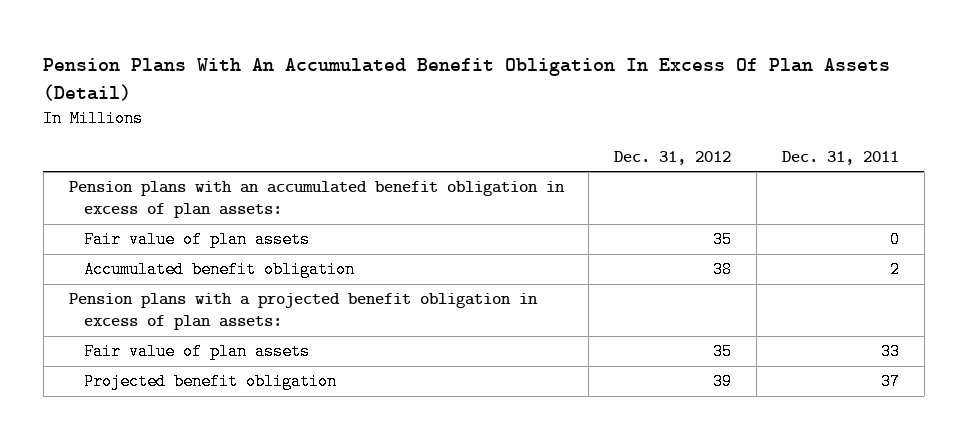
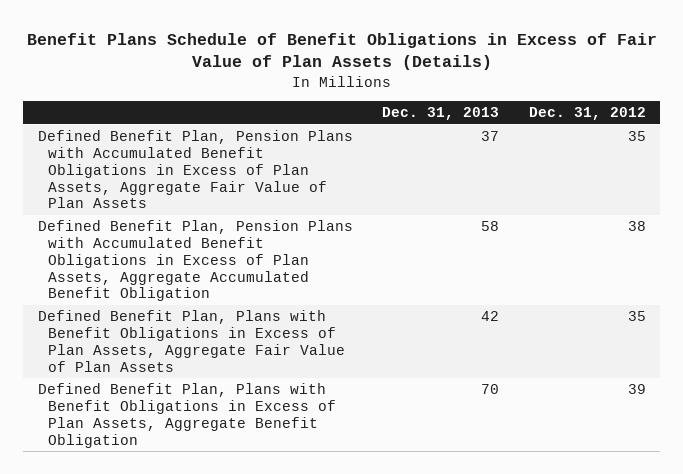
[43,58,891,101] Pension Plans With An Accumulated Benefit Obligation In Excess Of Plan Assets (Detail) -> [26,33,657,71] Benefit Plans Schedule of Benefit Obligations in Excess of Fair Value of Plan Assets (Details)
[782,150,900,165] Dec. 31, 2011 -> none
none -> [382,107,500,121] Dec. 31, 2013
[68,181,565,219] Pension plans with an accumulated benefit obligation in excess of plan assets: -> none
[68,293,538,331] Pension plans with a projected benefit obligation in excess of plan assets: -> none
[84,231,311,249] Fair value of plan assets -> [37,130,353,209] Defined Benefit Plan, Pension Plans with Accumulated Benefit Obligations in Excess of Plan Assets, Aggregate Fair Value of Plan Assets
[84,261,356,279] Accumulated benefit obligation -> [37,220,353,302] Defined Benefit Plan, Pension Plans with Accumulated Benefit Obligations in Excess of Plan Assets, Aggregate Accumulated Benefit Obligation
[84,343,311,361] Fair value of plan assets -> [37,310,346,372] Defined Benefit Plan, Plans with Benefit Obligations in Excess of Plan Assets, Aggregate Fair Value of Plan Assets
[84,373,338,391] Projected benefit obligation -> [37,383,337,448] Defined Benefit Plan, Plans with Benefit Obligations in Excess of Plan Assets, Aggregate Benefit Obligation

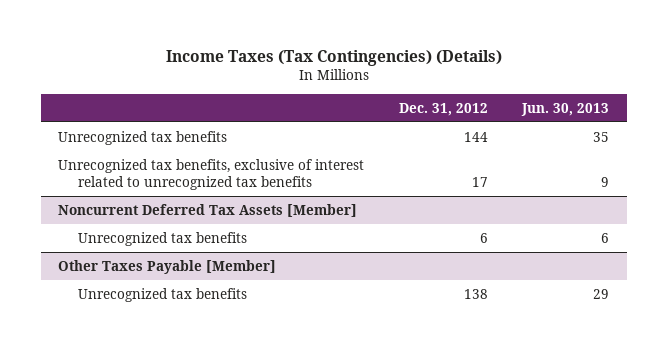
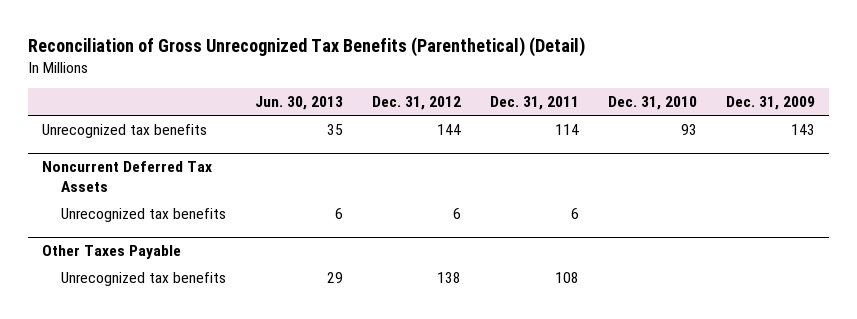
[165,49,502,66] Income Taxes (Tax Contingencies) (Details) -> [27,36,585,57] Reconciliation of Gross Unrecognized Tax Benefits (Parenthetical) (Detail)
none -> [489,96,579,111] Dec. 31, 2011
none -> [607,96,697,111] Dec. 31, 2010
none -> [725,96,815,111] Dec. 31, 2009
[58,158,365,191] Unrecognized tax benefits, exclusive of interest related to unrecognized tax benefits -> none
[58,203,358,217] Noncurrent Deferred Tax Assets [Member] -> [42,161,213,193] Noncurrent Deferred Tax Assets
[58,259,277,274] Other Taxes Payable [Member] -> [42,245,182,260] Other Taxes Payable

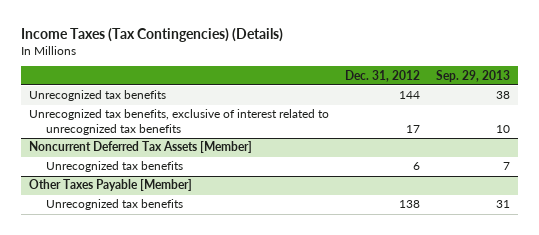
[27,36,585,57] Reconciliation of Gross Unrecognized Tax Benefits (Parenthetical) (Detail) -> [21,28,284,43] Income Taxes (Tax Contingencies) (Details)
[254,96,343,111] Jun. 30, 2013 -> none
[489,96,579,111] Dec. 31, 2011 -> none
[607,96,697,111] Dec. 31, 2010 -> none
[725,96,815,111] Dec. 31, 2009 -> none
none -> [435,69,510,82] Sep. 29, 2013
none -> [29,109,330,135] Unrecognized tax benefits, exclusive of interest related to unrecognized tax benefits
[42,161,213,193] Noncurrent Deferred Tax Assets -> [29,141,253,154] Noncurrent Deferred Tax Assets [Member]
[42,245,182,260] Other Taxes Payable -> [29,179,193,192] Other Taxes Payable [Member]

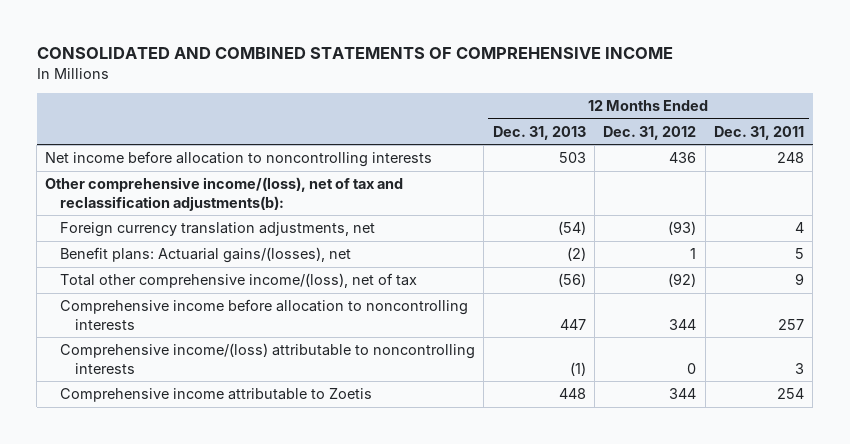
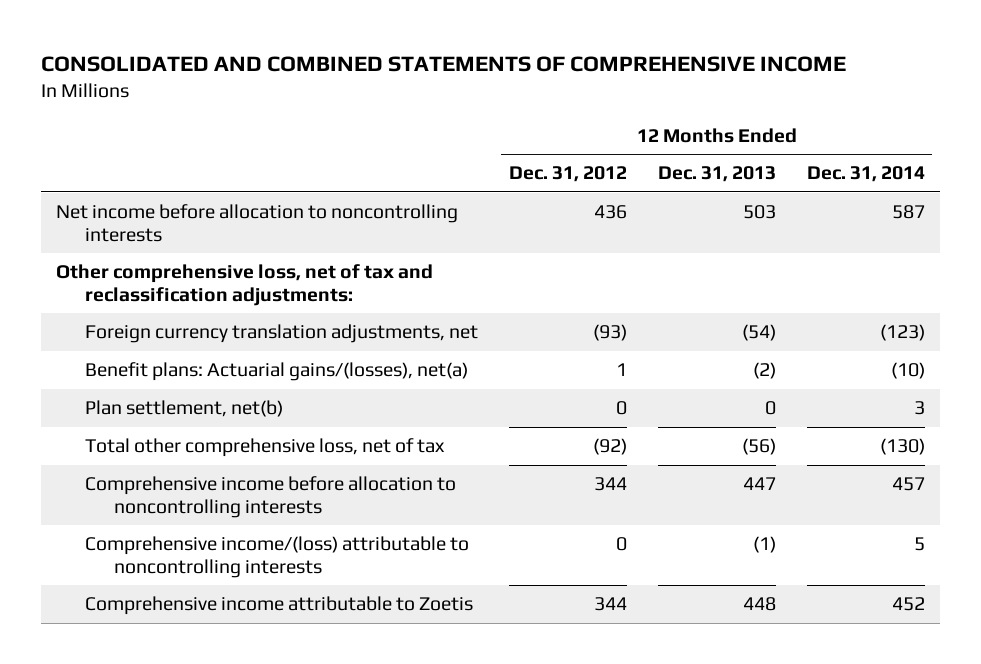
[714,125,805,140] Dec. 31, 2011 -> none
none -> [806,166,925,183] Dec. 31, 2014
[45,177,404,211] Other comprehensive income/(loss), net of tax and reclassification adjustments(b): -> [56,264,434,306] Other comprehensive loss, net of tax and reclassification adjustments:
[60,247,352,264] Benefit plans: Actuarial gains/(losses), net -> [85,362,469,382] Benefit plans: Actuarial gains/(losses), net(a)
none -> [85,400,284,418] Plan settlement, net(b)
[60,273,418,289] Total other comprehensive income/(loss), net of tax -> [85,438,446,458] Total other comprehensive loss, net of tax

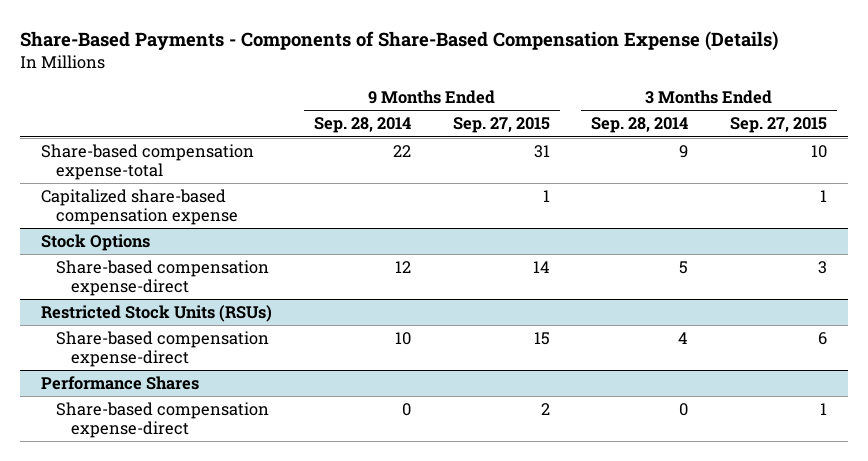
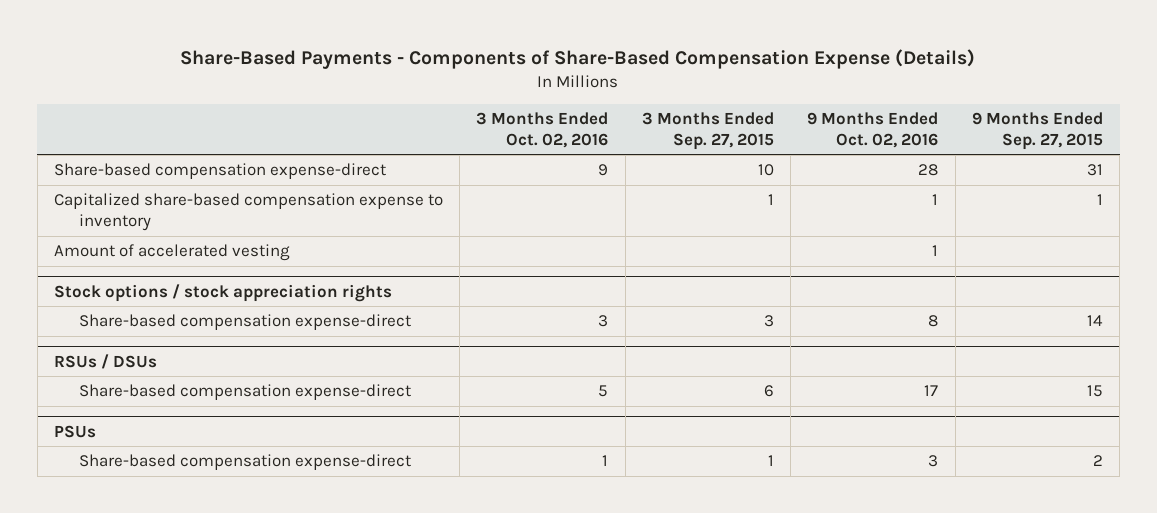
[313,117,411,134] Sep. 28, 2014 -> none
[591,117,689,134] Sep. 28, 2014 -> none
none -> [476,111,609,148] 3 Months Ended Oct. 02, 2016
none -> [807,111,939,148] 9 Months Ended Oct. 02, 2016
[41,144,255,180] Share-based compensation expense-total -> [53,163,386,180] Share-based compensation expense-direct
[41,189,239,225] Capitalized share-based compensation expense -> [53,193,443,232] Capitalized share-based compensation expense to inventory
none -> [53,244,290,262] Amount of accelerated vesting
[41,234,151,252] Stock Options -> [53,283,392,302] Stock options / stock appreciation rights
[41,305,273,323] Restricted Stock Units (RSUs) -> [53,353,157,369] RSUs / DSUs
[41,376,200,391] Performance Shares -> [53,424,96,438] PSUs

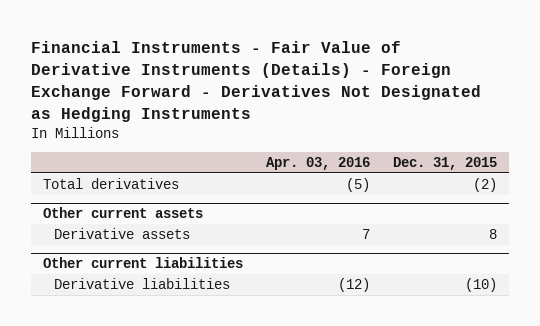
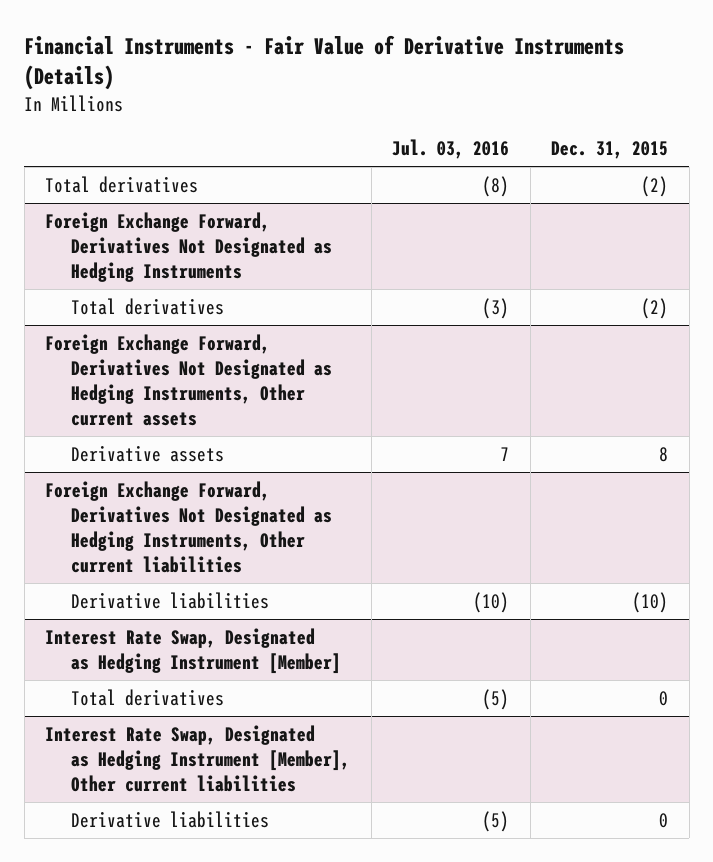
[31,41,482,122] Financial Instruments - Fair Value of Derivative Instruments (Details) - Foreign Exchange Forward - Derivatives Not Designated as Hedging Instruments -> [24,35,625,91] Financial Instruments - Fair Value of Derivative Instruments (Details)
[266,156,371,170] Apr. 03, 2016 -> none
none -> [392,138,510,159] Jul. 03, 2016
[42,207,203,219] Other current assets -> none
none -> [45,211,333,282] Foreign Exchange Forward, Derivatives Not Designated as Hedging Instruments
none -> [71,297,225,315] Total derivatives
none -> [45,333,333,426] Foreign Exchange Forward, Derivatives Not Designated as Hedging Instruments, Other current assets
[42,257,243,269] Other current liabilities -> none
none -> [45,480,333,573] Foreign Exchange Forward, Derivatives Not Designated as Hedging Instruments, Other current liabilities
none -> [45,627,342,674] Interest Rate Swap, Designated as Hedging Instrument [Member]
none -> [71,688,225,706] Total derivatives
none -> [45,724,351,792] Interest Rate Swap, Designated as Hedging Instrument [Member], Other current liabilities
none -> [71,810,270,828] Derivative liabilities

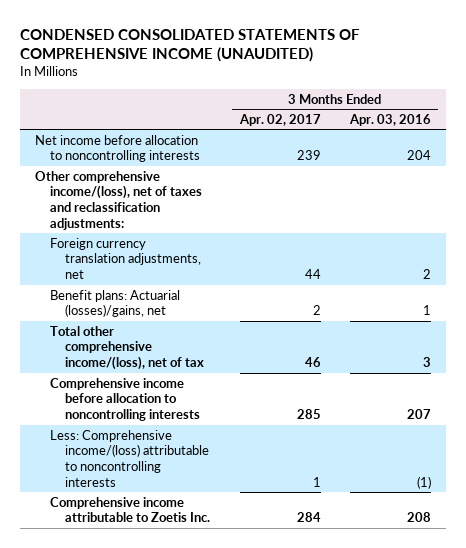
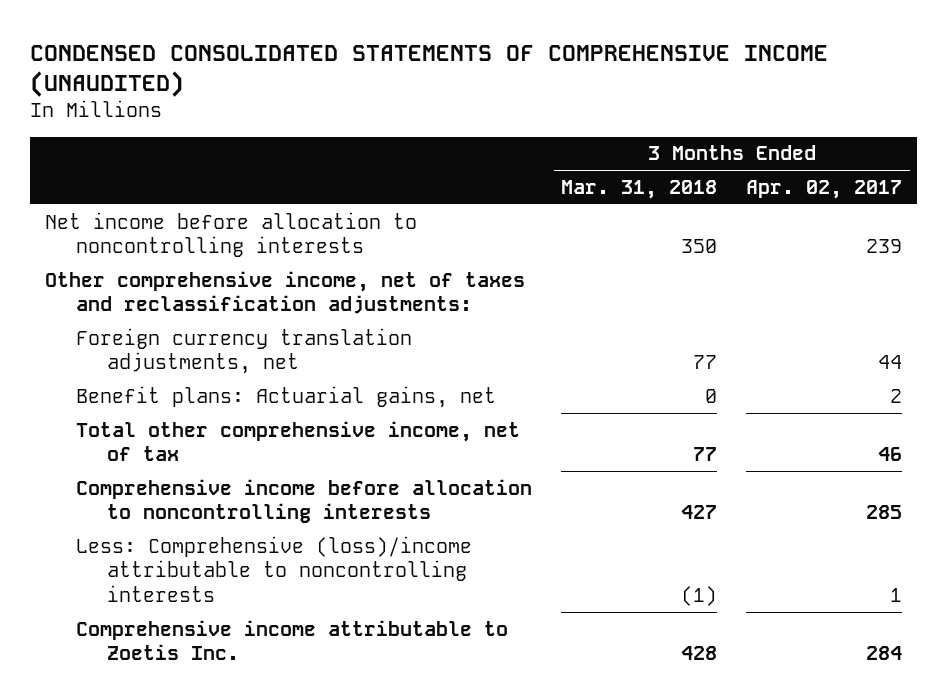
[348,113,431,126] Apr. 03, 2016 -> none
none -> [561,179,718,199] Mar. 31, 2018
[34,170,202,230] Other comprehensive income/(loss), net of taxes and reclassification adjustments: -> [45,270,526,315] Other comprehensive income, net of taxes and reclassification adjustments:
[49,289,180,318] Benefit plans: Actuarial (losses)/gains, net -> [75,385,496,408] Benefit plans: Actuarial gains, net
[49,325,205,371] Total other comprehensive income/(loss), net of tax -> [75,420,520,462] Total other comprehensive income, net of tax
[49,429,210,487] Less: Comprehensive income/(loss) attributable to noncontrolling interests -> [75,535,472,602] Less: Comprehensive (loss)/income attributable to noncontrolling interests

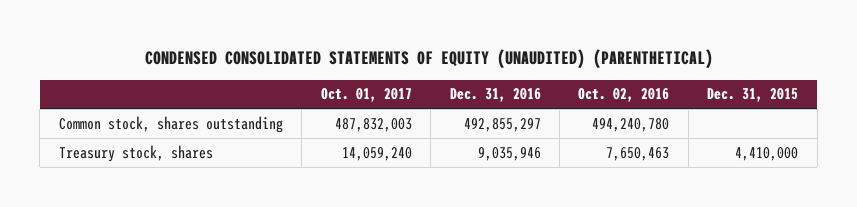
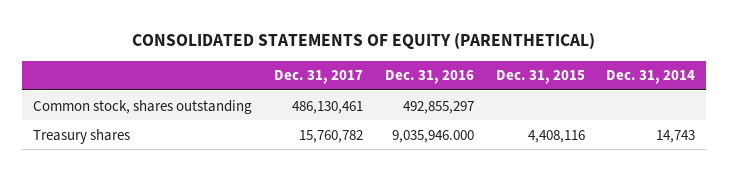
[144,48,713,69] CONDENSED CONSOLIDATED STATEMENTS OF EQUITY (UNAUDITED) (PARENTHETICAL) -> [132,32,596,50] CONSOLIDATED STATEMENTS OF EQUITY (PARENTHETICAL)
[320,88,412,103] Oct. 01, 2017 -> none
[578,88,670,103] Oct. 02, 2016 -> none
none -> [273,70,363,85] Dec. 31, 2017
none -> [606,70,696,85] Dec. 31, 2014
[58,144,213,162] Treasury stock, shares -> [33,128,131,144] Treasury shares
[477,146,541,161] 9,035,946 -> [391,129,474,143] 9,035,946.000
[735,146,799,161] 4,410,000 -> [527,129,585,143] 4,408,116

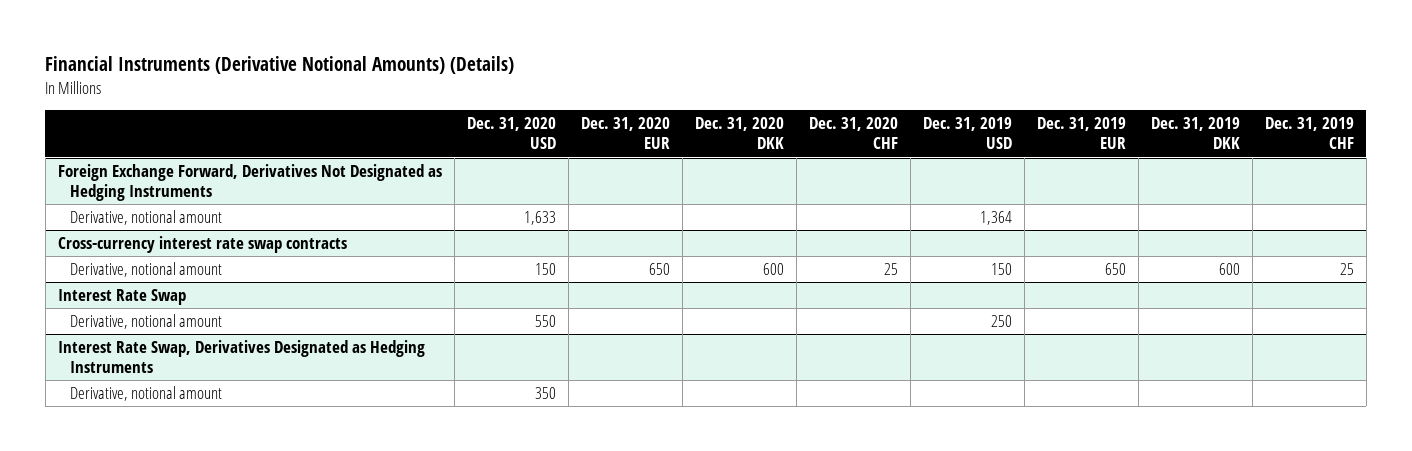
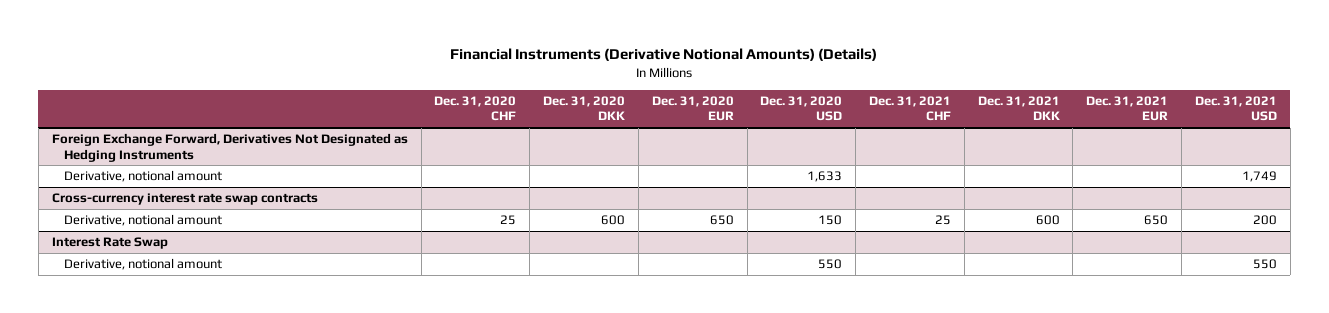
[922,117,1012,150] Dec. 31, 2019 USD -> none
[1036,117,1126,150] Dec. 31, 2019 EUR -> none
[1150,117,1240,150] Dec. 31, 2019 DKK -> none
[1264,117,1354,150] Dec. 31, 2019 CHF -> none
none -> [868,95,951,122] Dec. 31, 2021 CHF
none -> [977,95,1060,121] Dec. 31, 2021 DKK
none -> [1086,95,1169,122] Dec. 31, 2021 EUR
none -> [1194,95,1277,122] Dec. 31, 2021 USD
[57,340,425,374] Interest Rate Swap, Derivatives Designated as Hedging Instruments -> none
[70,386,223,402] Derivative, notional amount -> none

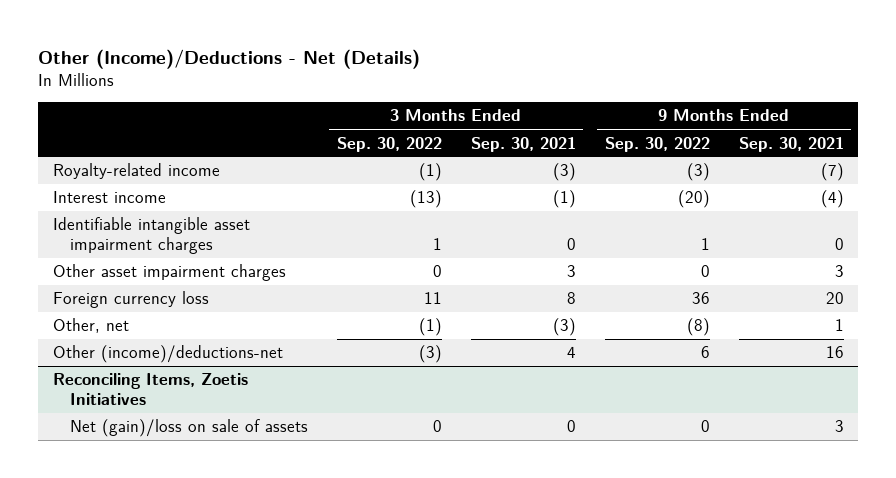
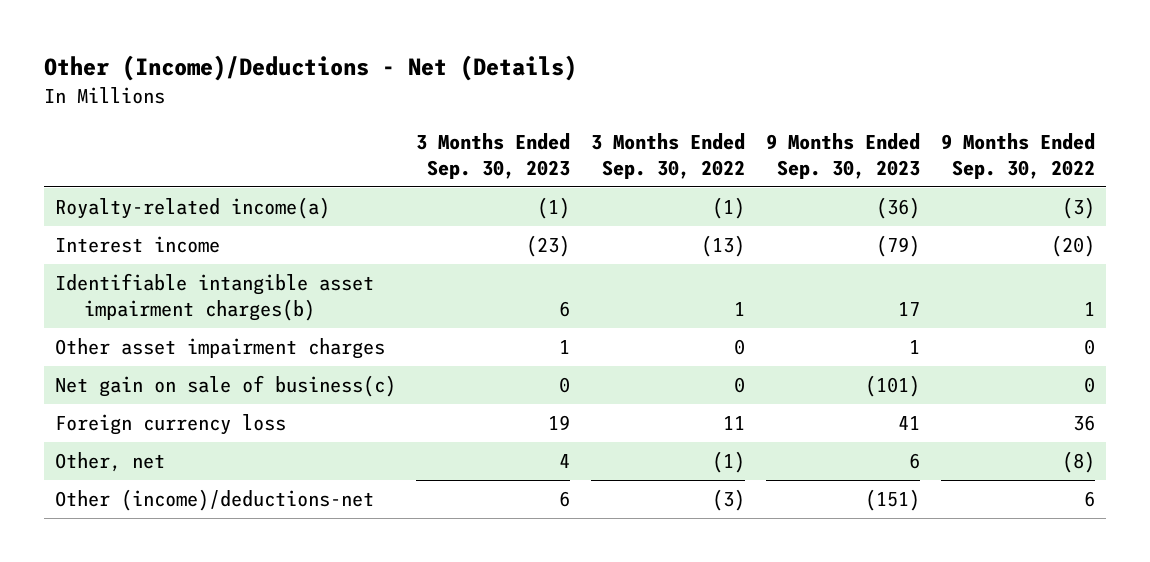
[470,136,576,152] Sep. 30, 2021 -> none
[738,136,844,152] Sep. 30, 2021 -> none
none -> [416,133,571,179] 3 Months Ended Sep. 30, 2023
none -> [766,133,921,179] 9 Months Ended Sep. 30, 2023
[52,163,220,180] Royalty-related income -> [54,197,330,220] Royalty-related income(a)
[52,217,250,255] Identifiable intangible asset impairment charges -> [54,273,374,321] Identifiable intangible asset impairment charges(b)
none -> [54,375,396,398] Net gain on sale of business(c)
[52,373,248,406] Reconciling Items, Zoetis Initiatives -> none
[69,419,308,438] Net (gain)/loss on sale of assets -> none

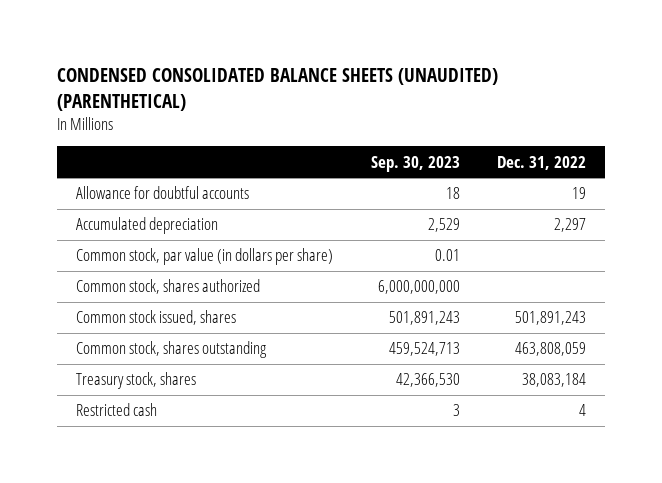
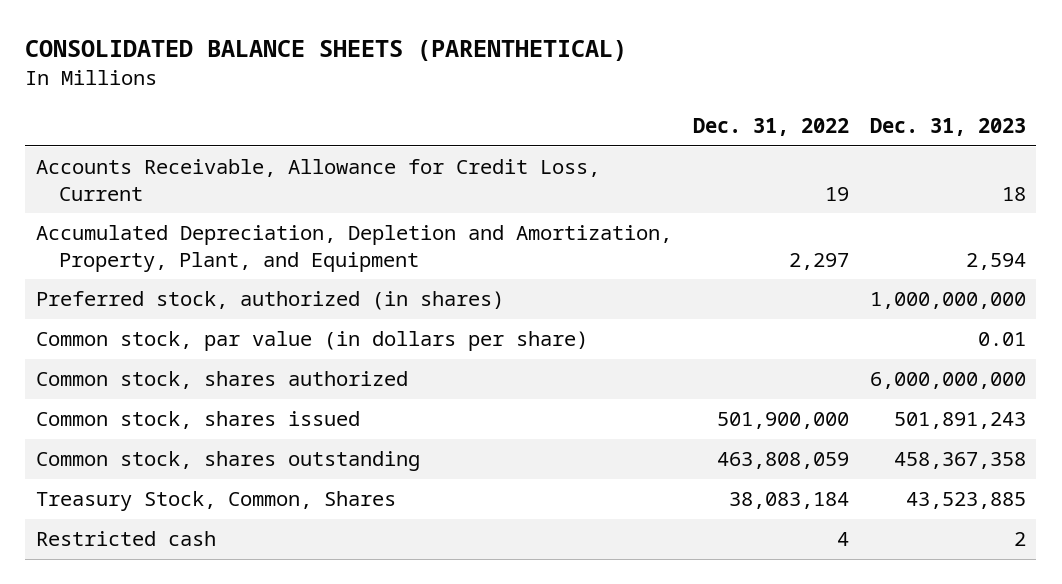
[57,68,499,111] CONDENSED CONSOLIDATED BALANCE SHEETS (UNAUDITED) (PARENTHETICAL) -> [25,40,628,62] CONSOLIDATED BALANCE SHEETS (PARENTHETICAL)
[370,155,460,172] Sep. 30, 2023 -> none
none -> [869,118,1026,137] Dec. 31, 2023
[75,186,249,200] Allowance for doubtful accounts -> [35,159,600,201] Accounts Receivable, Allowance for Credit Loss, Current
[75,217,218,235] Accumulated depreciation -> [35,225,672,272] Accumulated Depreciation, Depletion and Amortization, Property, Plant, and Equipment
none -> [35,291,504,311] Preferred stock, authorized (in shares)
[75,310,236,326] Common stock issued, shares -> [35,411,360,430] Common stock, shares issued
[515,311,587,326] 501,891,243 -> [716,412,849,430] 501,900,000
[75,372,196,390] Treasury stock, shares -> [35,491,396,512] Treasury Stock, Common, Shares

